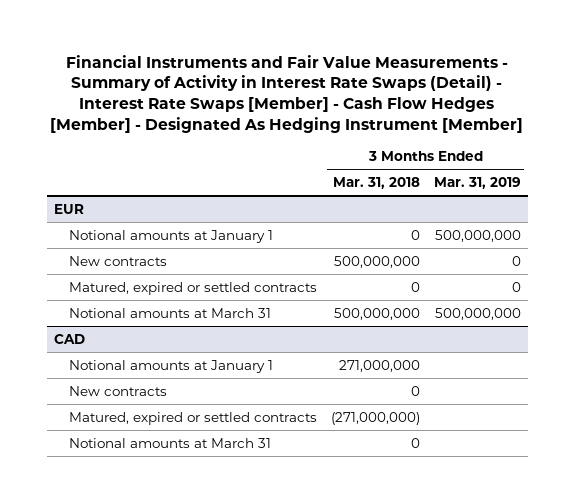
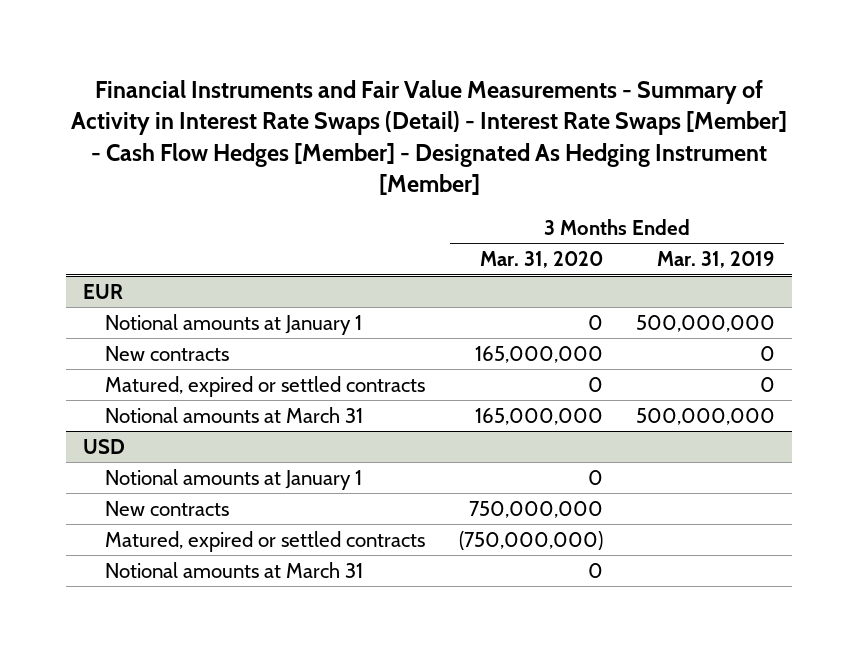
[332,177,420,190] Mar. 31, 2018 -> none
none -> [479,251,603,269] Mar. 31, 2020
[53,333,85,344] CAD -> [82,438,125,454] USD

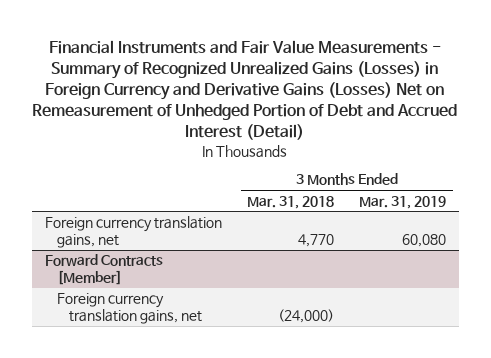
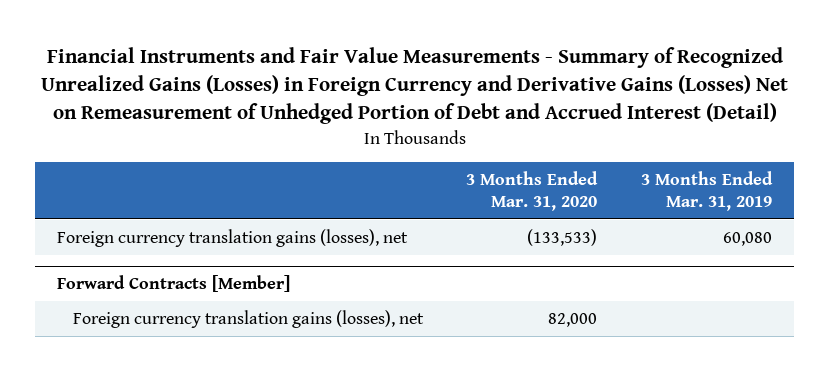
[246,195,334,209] Mar. 31, 2018 -> none
none -> [466,170,599,211] 3 Months Ended Mar. 31, 2020
[44,216,222,248] Foreign currency translation gains, net -> [57,229,409,248] Foreign currency translation gains (losses), net
[56,293,203,324] Foreign currency translation gains, net -> [72,310,424,329] Foreign currency translation gains (losses), net

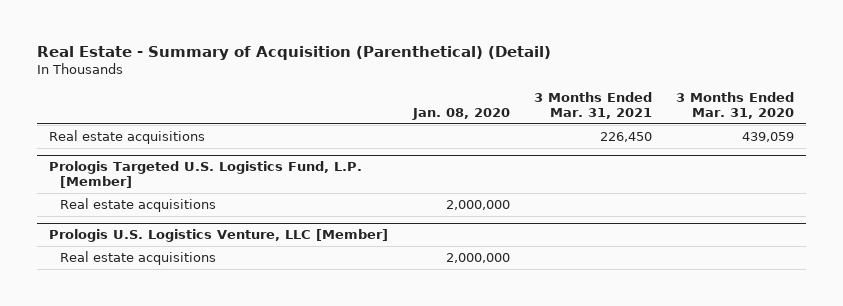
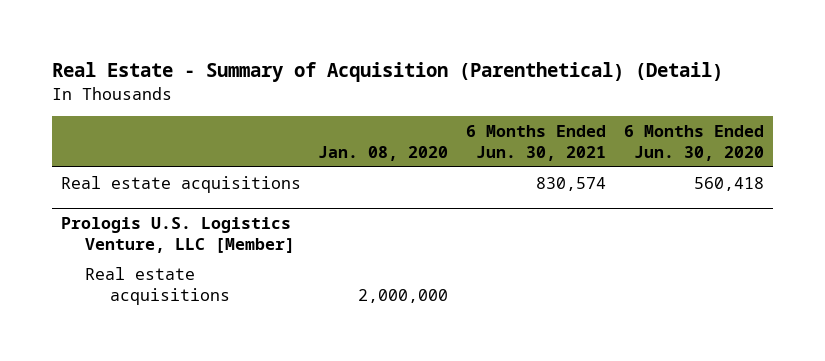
[533,92,652,119] 3 Months Ended Mar. 31, 2021 -> none
[676,92,795,119] 3 Months Ended Mar. 31, 2020 -> none
none -> [466,124,607,161] 6 Months Ended Jun. 30, 2021
none -> [624,124,765,161] 6 Months Ended Jun. 30, 2020
[49,161,363,188] Prologis Targeted U.S. Logistics Fund, L.P. [Member] -> none
[59,198,216,213] Real estate acquisitions -> none

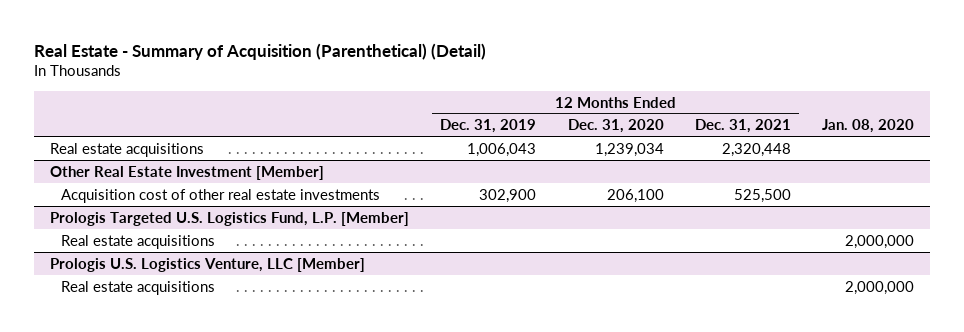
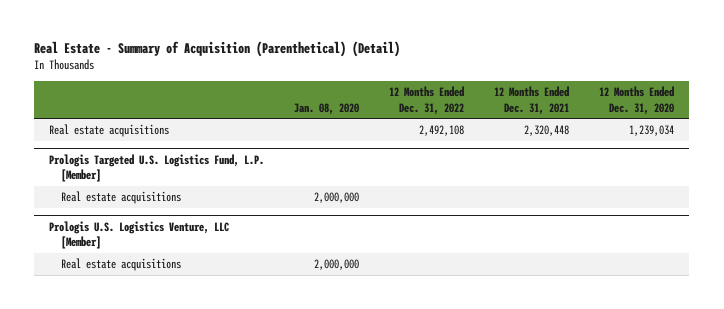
[440,119,537,134] Dec. 31, 2019 -> none
none -> [389,86,465,115] 12 Months Ended Dec. 31, 2022
[49,165,324,180] Other Real Estate Investment [Member] -> none
[61,188,381,203] Acquisition cost of other real estate investments -> none

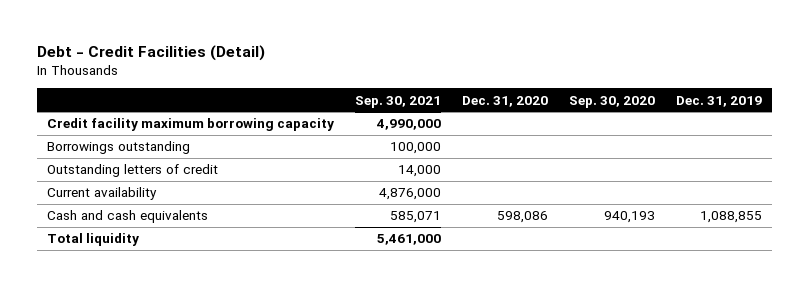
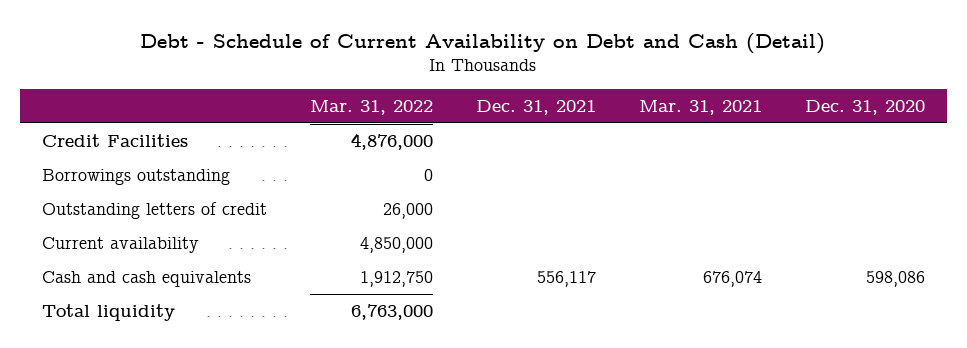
[36,45,265,62] Debt - Credit Facilities (Detail) -> [140,32,826,54] Debt - Schedule of Current Availability on Debt and Cash (Detail)
[354,95,441,108] Sep. 30, 2021 -> none
[568,95,655,108] Sep. 30, 2020 -> none
[675,95,762,107] Dec. 31, 2019 -> none
none -> [309,99,433,115] Mar. 31, 2022
none -> [475,99,596,115] Dec. 31, 2021
none -> [639,99,763,115] Mar. 31, 2021
[47,118,335,132] Credit facility maximum borrowing capacity -> [41,134,188,148] Credit Facilities

